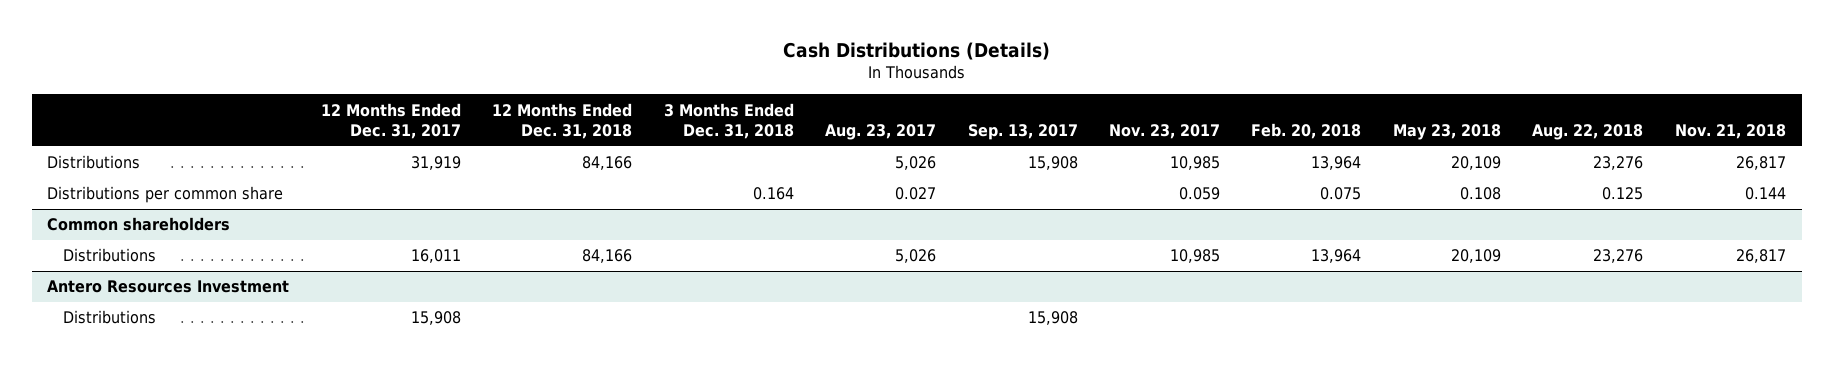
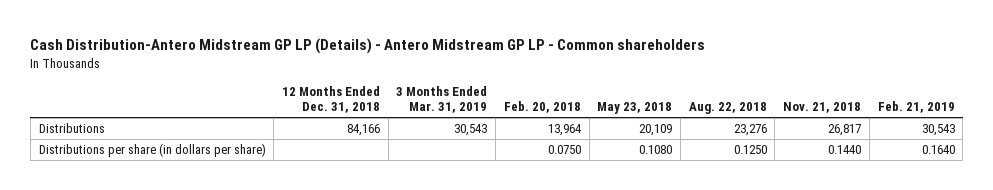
[782,41,1050,60] Cash Distributions (Details) -> [30,38,706,55] Cash Distribution-Antero Midstream GP LP (Details) - Antero Midstream GP LP - Common shareholders
[320,102,461,139] 12 Months Ended Dec. 31, 2017 -> none
[663,102,794,139] 3 Months Ended Dec. 31, 2018 -> none
[825,123,937,140] Aug. 23, 2017 -> none
[967,123,1078,140] Sep. 13, 2017 -> none
[1109,123,1221,139] Nov. 23, 2017 -> none
none -> [396,86,488,113] 3 Months Ended Mar. 31, 2019
none -> [877,100,955,113] Feb. 21, 2019
[47,217,231,232] Common shareholders -> none
[62,248,156,263] Distributions -> none
[47,280,290,294] Antero Resources Investment -> none
[62,310,156,325] Distributions -> none
[47,186,284,204] Distributions per common share -> [38,143,266,158] Distributions per share (in dollars per share)
[1320,187,1362,201] 0.075 -> [547,145,581,155] 0.0750
[1459,187,1501,201] 0.108 -> [639,145,673,155] 0.1080
[1602,187,1644,201] 0.125 -> [733,145,767,155] 0.1250
[1744,187,1786,201] 0.144 -> [828,145,862,155] 0.1440

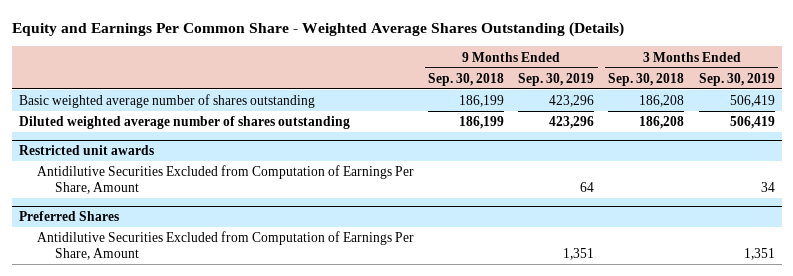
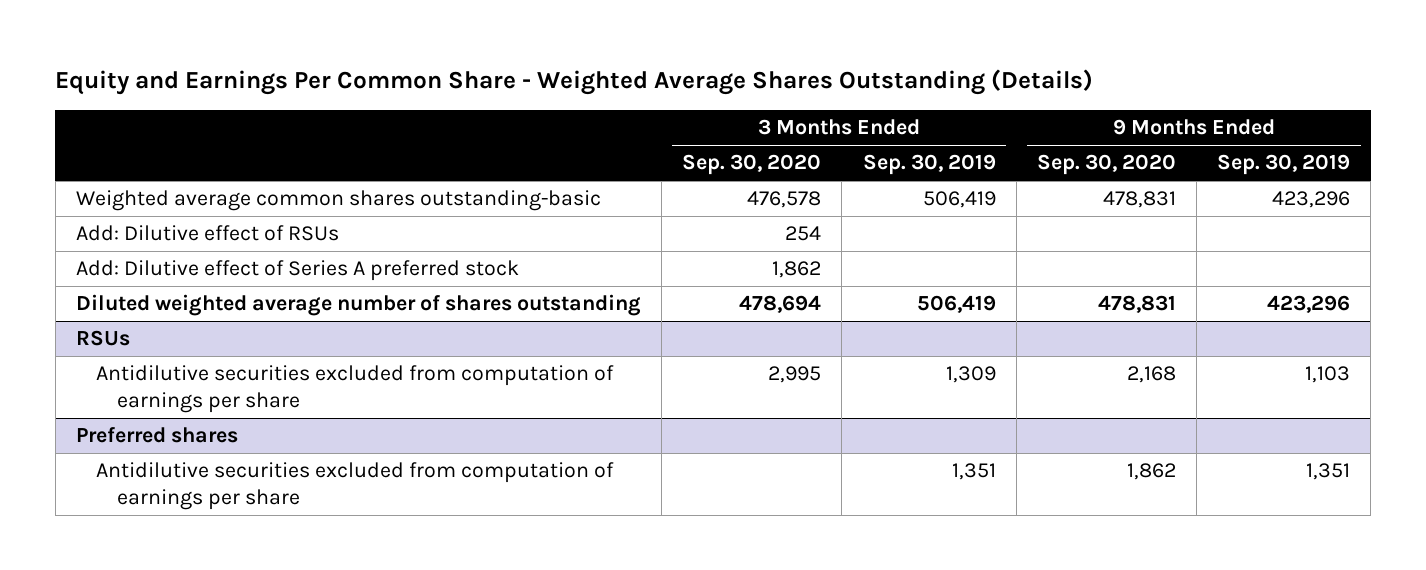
[428,72,505,86] Sep. 30, 2018 -> none
[608,72,685,86] Sep. 30, 2018 -> none
none -> [682,154,822,176] Sep. 30, 2020
none -> [1036,154,1176,176] Sep. 30, 2020
[18,94,315,109] Basic weighted average number of shares outstanding -> [75,190,601,212] Weighted average common shares outstanding-basic
none -> [75,225,339,242] Add: Dilutive effect of RSUs
none -> [75,260,519,282] Add: Dilutive effect of Series A preferred stock
[18,145,154,156] Restricted unit awards -> [75,330,130,347] RSUs
[36,165,414,195] Antidilutive Securities Excluded from Computation of Earnings Per Share, Amount -> [96,365,615,413] Antidilutive securities excluded from computation of earnings per share
[580,182,595,193] 64 -> [1305,366,1351,384] 1,103
[760,182,775,193] 34 -> [945,366,996,384] 1,309
[18,211,119,222] Preferred Shares -> [75,427,238,444] Preferred shares
[36,231,414,261] Antidilutive Securities Excluded from Computation of Earnings Per Share, Amount -> [96,462,615,510] Antidilutive securities excluded from computation of earnings per share

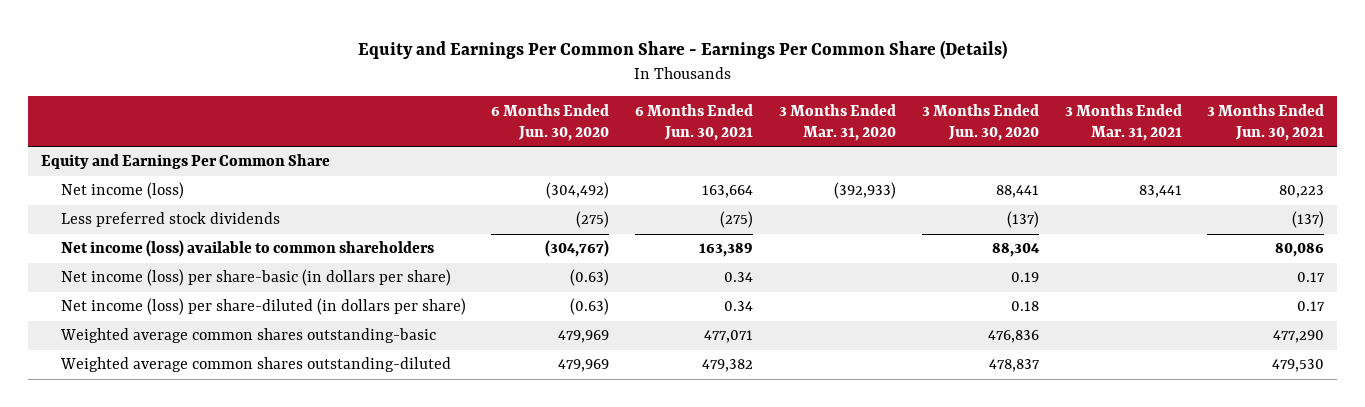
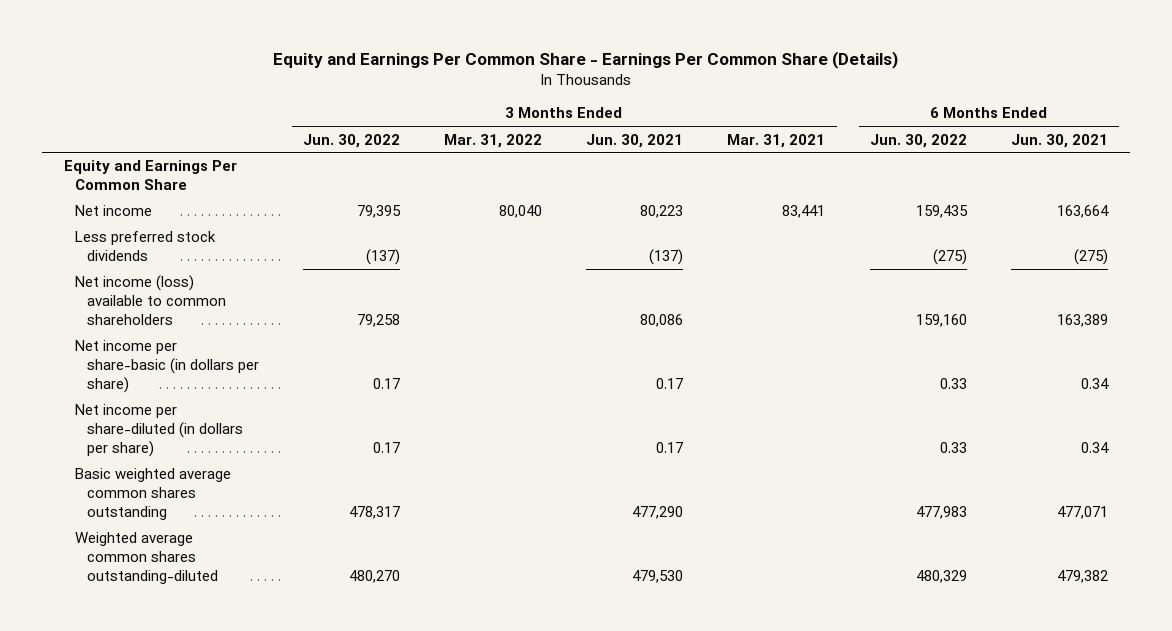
[491,103,610,141] 6 Months Ended Jun. 30, 2020 -> none
[778,103,896,141] 3 Months Ended Mar. 31, 2020 -> none
[921,103,1039,141] 3 Months Ended Jun. 30, 2020 -> none
none -> [302,133,400,148] Jun. 30, 2022
none -> [444,133,543,148] Mar. 31, 2022
none -> [869,133,967,148] Jun. 30, 2022
[60,182,184,200] Net income (loss) -> [75,205,153,217] Net income
[60,269,451,287] Net income (loss) per share-basic (in dollars per share) -> [75,340,259,393] Net income per share-basic (in dollars per share)
[60,298,466,316] Net income (loss) per share-diluted (in dollars per share) -> [75,404,243,457] Net income per share-diluted (in dollars per share)
[59,328,436,344] Weighted average common shares outstanding-basic -> [75,468,232,520] Basic weighted average common shares outstanding

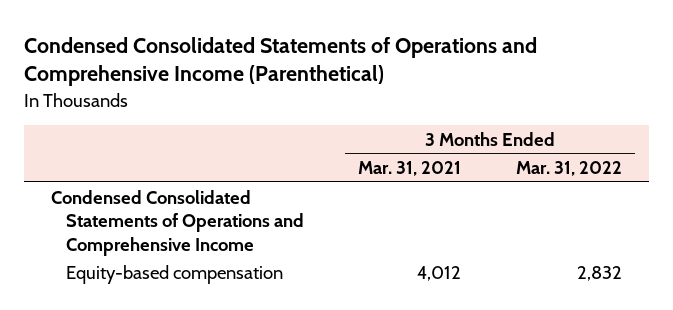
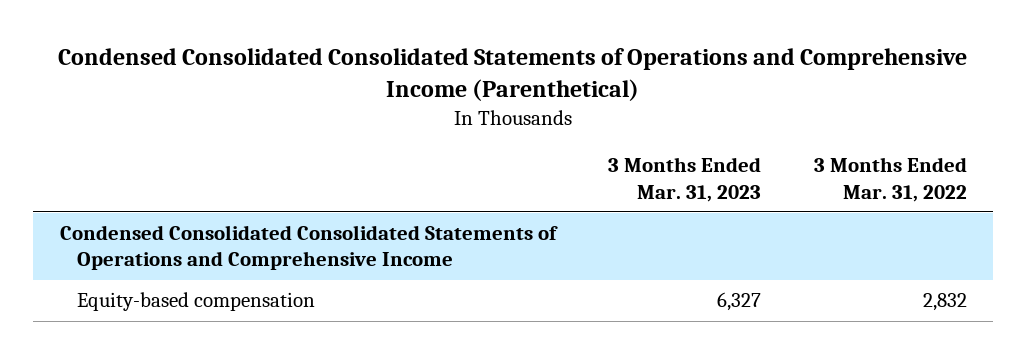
[23,36,537,87] Condensed Consolidated Statements of Operations and Comprehensive Income (Parenthetical) -> [58,48,968,102] Condensed Consolidated Consolidated Statements of Operations and Comprehensive Income (Parenthetical)
[358,160,462,176] Mar. 31, 2021 -> none
none -> [608,157,762,202] 3 Months Ended Mar. 31, 2023
[50,189,305,256] Condensed Consolidated Statements of Operations and Comprehensive Income -> [59,225,558,271] Condensed Consolidated Consolidated Statements of Operations and Comprehensive Income

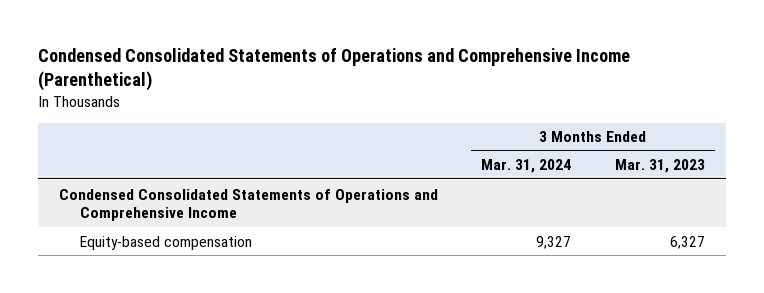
[58,48,968,102] Condensed Consolidated Consolidated Statements of Operations and Comprehensive Income (Parenthetical) -> [37,47,630,92] Condensed Consolidated Statements of Operations and Comprehensive Income (Parenthetical)
[813,157,967,202] 3 Months Ended Mar. 31, 2022 -> none
none -> [481,159,572,174] Mar. 31, 2024
[59,225,558,271] Condensed Consolidated Consolidated Statements of Operations and Comprehensive Income -> [59,188,439,222] Condensed Consolidated Statements of Operations and Comprehensive Income

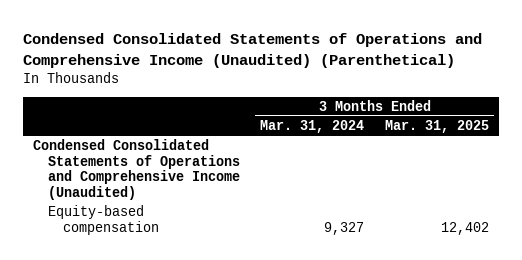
[37,47,630,92] Condensed Consolidated Statements of Operations and Comprehensive Income (Parenthetical) -> [22,32,482,68] Condensed Consolidated Statements of Operations and Comprehensive Income (Unaudited) (Parenthetical)
[614,159,705,174] Mar. 31, 2023 -> none
none -> [385,119,490,133] Mar. 31, 2025
[59,188,439,222] Condensed Consolidated Statements of Operations and Comprehensive Income -> [33,139,240,201] Condensed Consolidated Statements of Operations and Comprehensive Income (Unaudited)

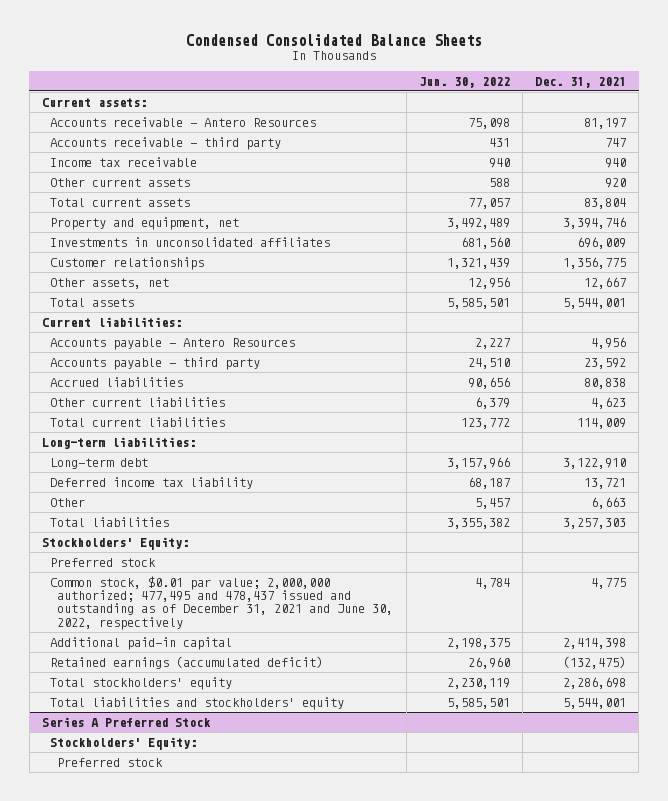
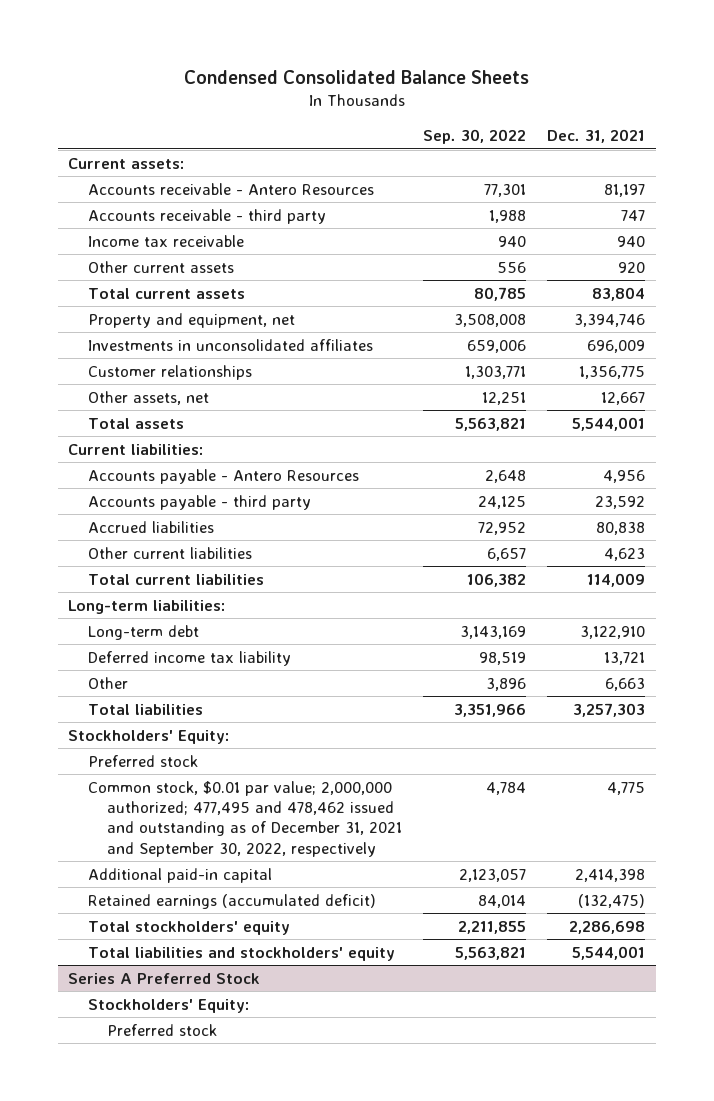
[418,76,510,88] Jun. 30, 2022 -> none
none -> [423,129,527,145] Sep. 30, 2022
[49,575,394,630] Common stock, $0.01 par value; 2,000,000 authorized; 477,495 and 478,437 issued and outstanding as of December 31, 2021 and June 30, 2022, respectively -> [87,780,402,857] Common stock, $0.01 par value; 2,000,000 authorized; 477,495 and 478,462 issued and outstanding as of December 31, 2021 and September 30, 2022, respectively

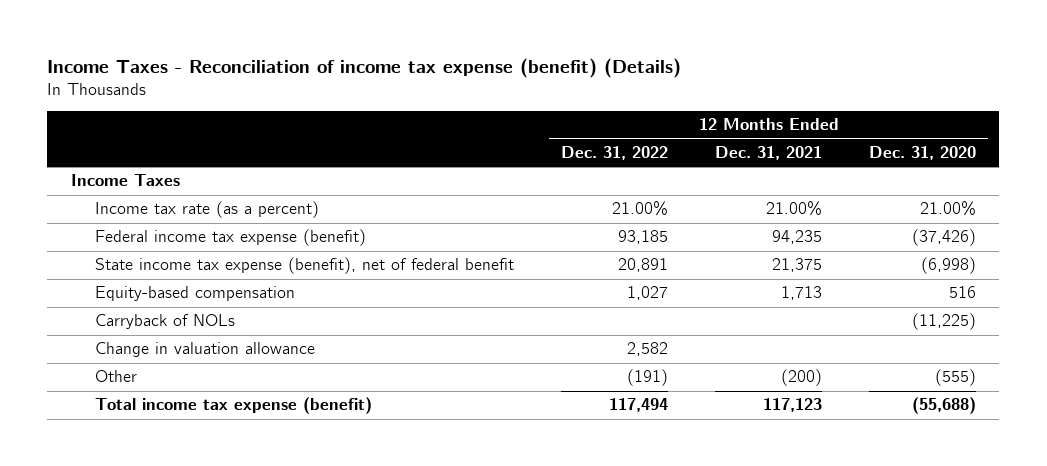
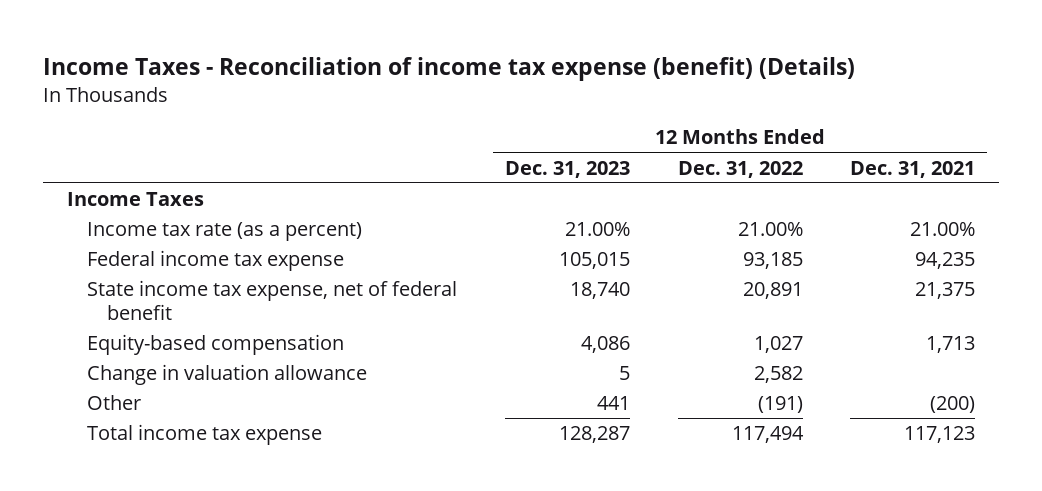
[868,146,976,161] Dec. 31, 2020 -> none
none -> [504,160,630,178] Dec. 31, 2023
[95,229,367,247] Federal income tax expense (benefit) -> [87,250,345,272] Federal income tax expense
[95,257,515,275] State income tax expense (benefit), net of federal benefit -> [87,280,458,320] State income tax expense, net of federal benefit
[95,314,236,330] Carryback of NOLs -> none
[95,397,373,415] Total income tax expense (benefit) -> [87,424,323,446] Total income tax expense

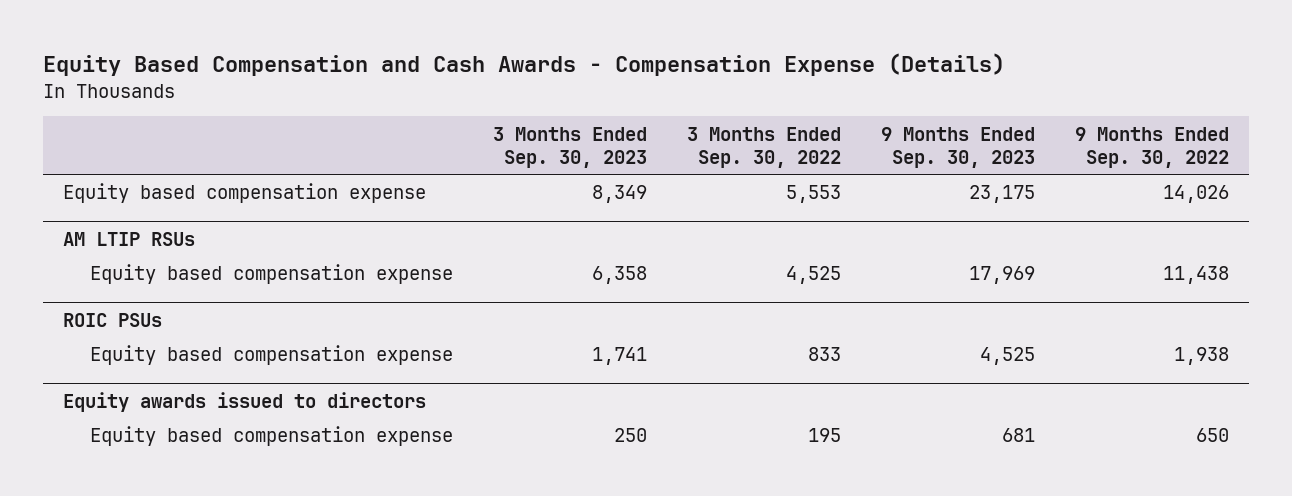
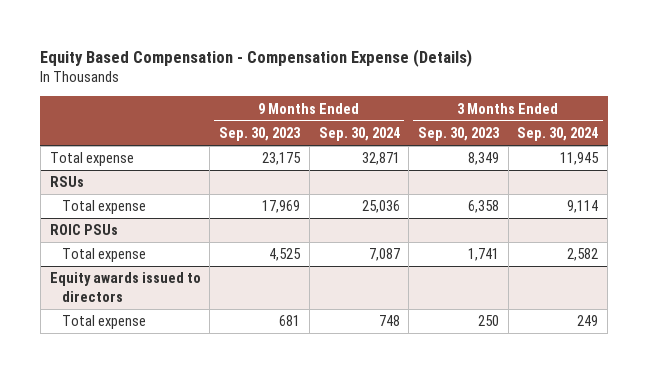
[42,53,1005,77] Equity Based Compensation and Cash Awards - Compensation Expense (Details) -> [40,48,473,67] Equity Based Compensation - Compensation Expense (Details)
[687,126,842,168] 3 Months Ended Sep. 30, 2022 -> none
[1075,126,1230,168] 9 Months Ended Sep. 30, 2022 -> none
none -> [318,127,400,142] Sep. 30, 2024
none -> [517,127,599,142] Sep. 30, 2024
[62,231,195,246] AM LTIP RSUs -> none
[62,183,426,204] Equity based compensation expense -> [49,152,134,167] Total expense
none -> [49,176,84,188] RSUs
[90,264,454,285] Equity based compensation expense -> [61,200,146,215] Total expense
[90,345,454,366] Equity based compensation expense -> [61,248,146,263] Total expense
[90,426,454,447] Equity based compensation expense -> [61,315,146,330] Total expense

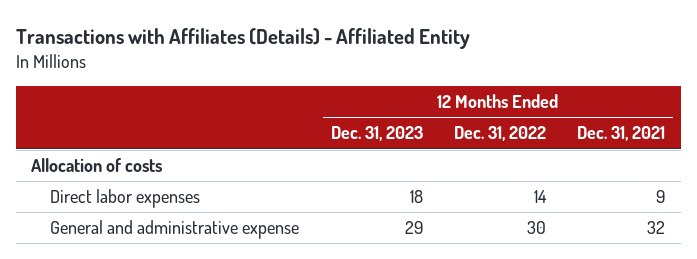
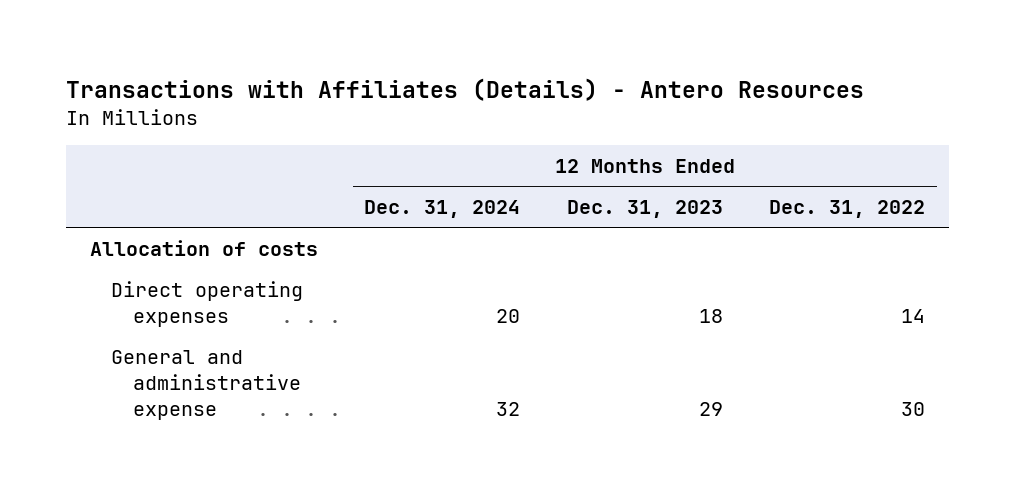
[15,27,470,49] Transactions with Affiliates (Details) - Affiliated Entity -> [66,77,865,101] Transactions with Affiliates (Details) - Antero Resources
[577,126,666,142] Dec. 31, 2021 -> none
none -> [364,200,521,219] Dec. 31, 2024
[50,189,201,209] Direct labor expenses -> [111,280,304,327] Direct operating expenses

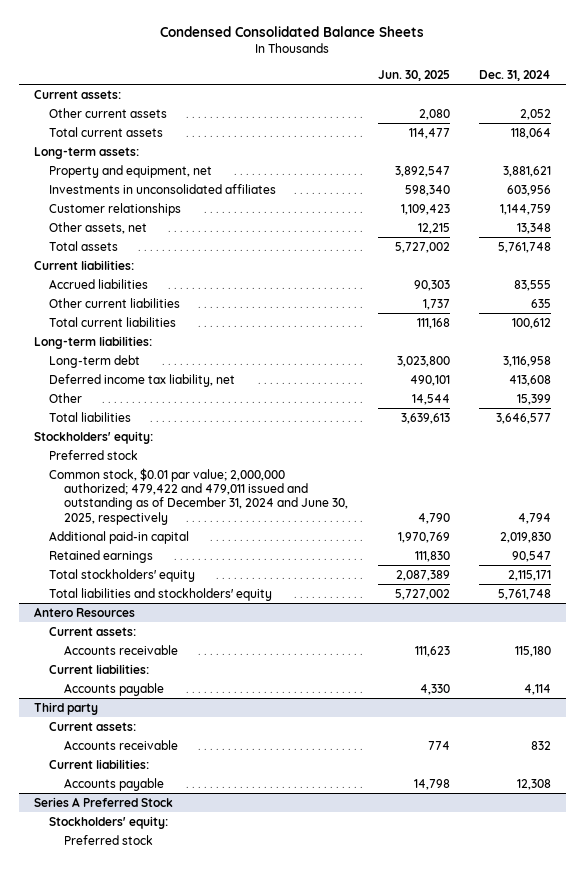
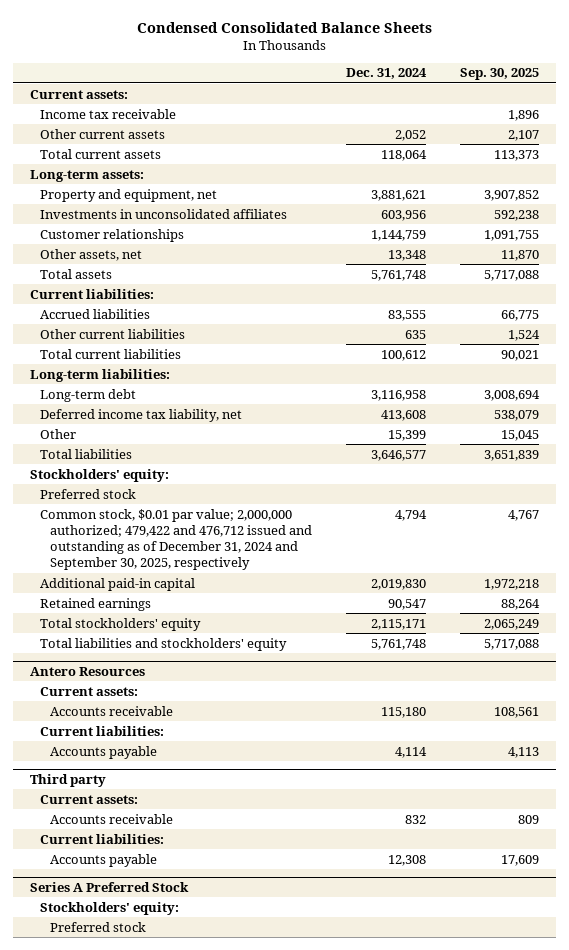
[377,69,450,81] Jun. 30, 2025 -> none
none -> [460,68,540,81] Sep. 30, 2025
none -> [39,108,176,119] Income tax receivable
[48,467,349,525] Common stock, $0.01 par value; 2,000,000 authorized; 479,422 and 479,011 issued and outstanding as of December 31, 2024 and June 30, 2025, respectively -> [39,508,312,571] Common stock, $0.01 par value; 2,000,000 authorized; 479,422 and 476,712 issued and outstanding as of December 31, 2024 and September 30, 2025, respectively

